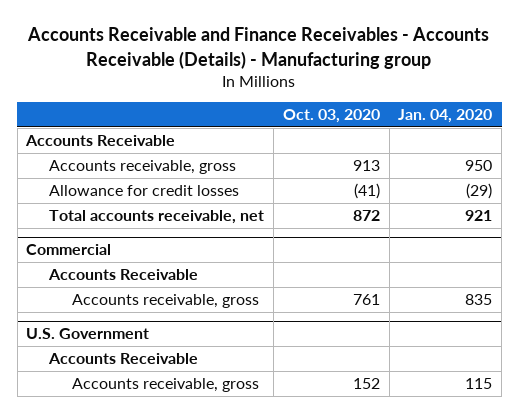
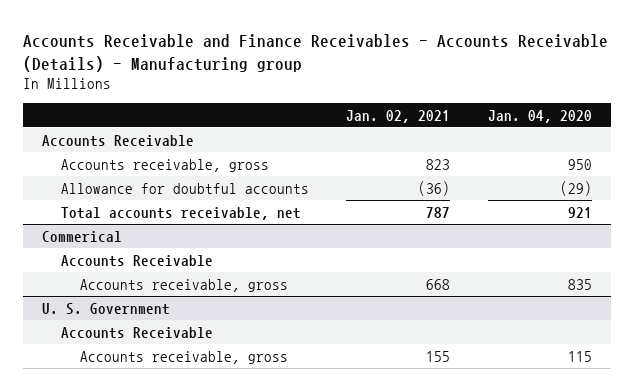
[282,108,380,123] Oct. 03, 2020 -> none
none -> [346,109,451,123] Jan. 02, 2021
[49,184,240,196] Allowance for credit losses -> [61,182,310,194] Allowance for doubtful accounts
[26,244,112,256] Commercial -> [42,230,123,242] Commerical
[26,328,150,340] U.S. Government -> [42,302,171,315] U. S. Government

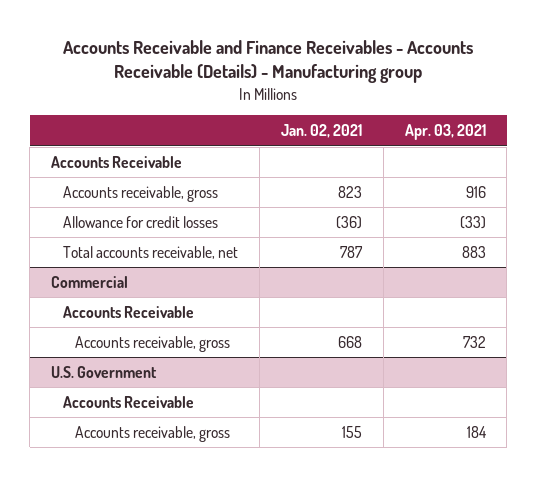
[487,109,592,123] Jan. 04, 2020 -> none
none -> [404,124,486,141] Apr. 03, 2021
[61,182,310,194] Allowance for doubtful accounts -> [63,215,219,228] Allowance for credit losses
[42,230,123,242] Commerical -> [51,275,129,288] Commercial
[42,302,171,315] U. S. Government -> [51,365,158,378] U.S. Government

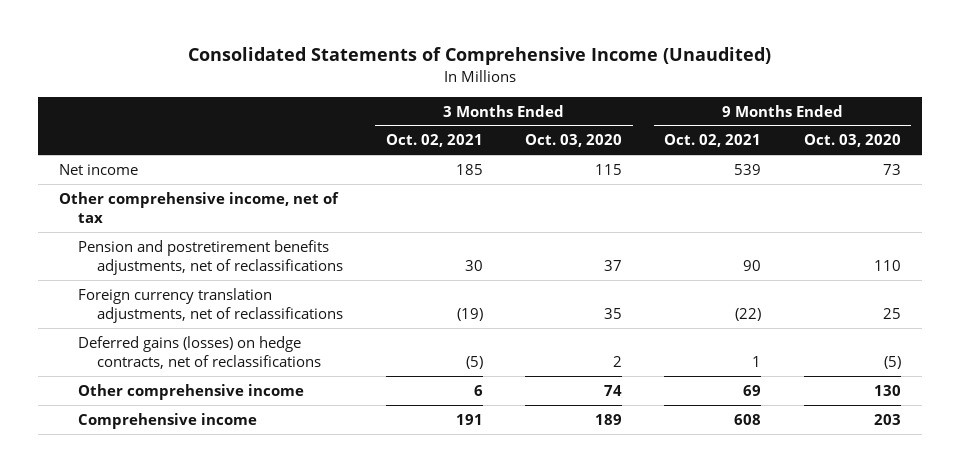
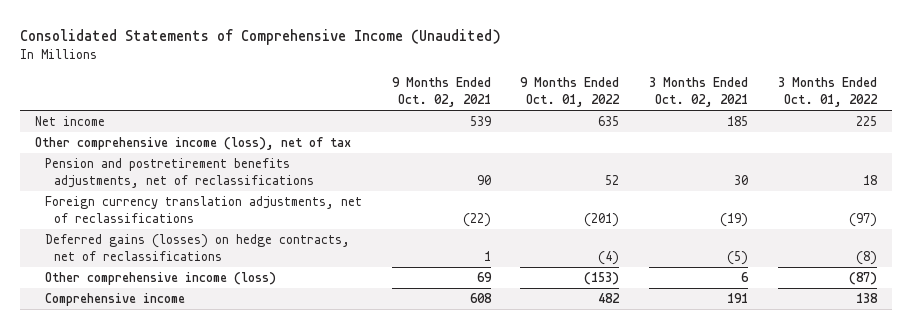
[525,134,623,148] Oct. 03, 2020 -> none
[803,134,901,148] Oct. 03, 2020 -> none
none -> [520,77,621,108] 9 Months Ended Oct. 01, 2022
none -> [778,77,879,108] 3 Months Ended Oct. 01, 2022
[59,191,340,223] Other comprehensive income, net of tax -> [35,137,352,151] Other comprehensive income (loss), net of tax
[78,383,305,400] Other comprehensive income -> [44,272,276,286] Other comprehensive income (loss)

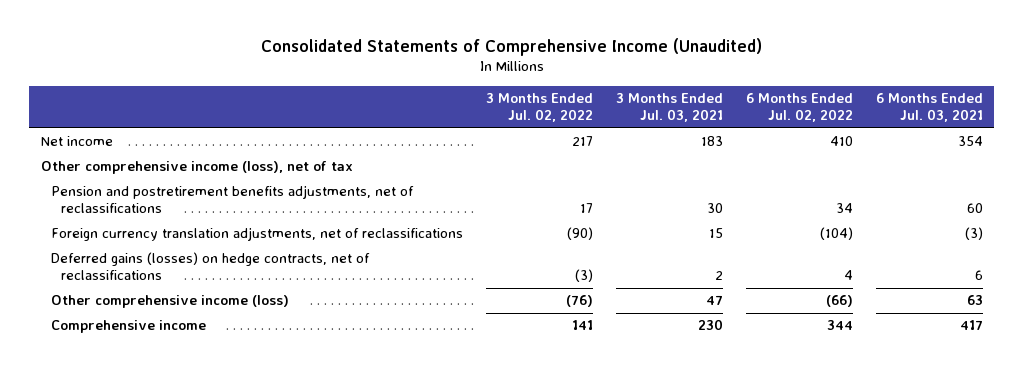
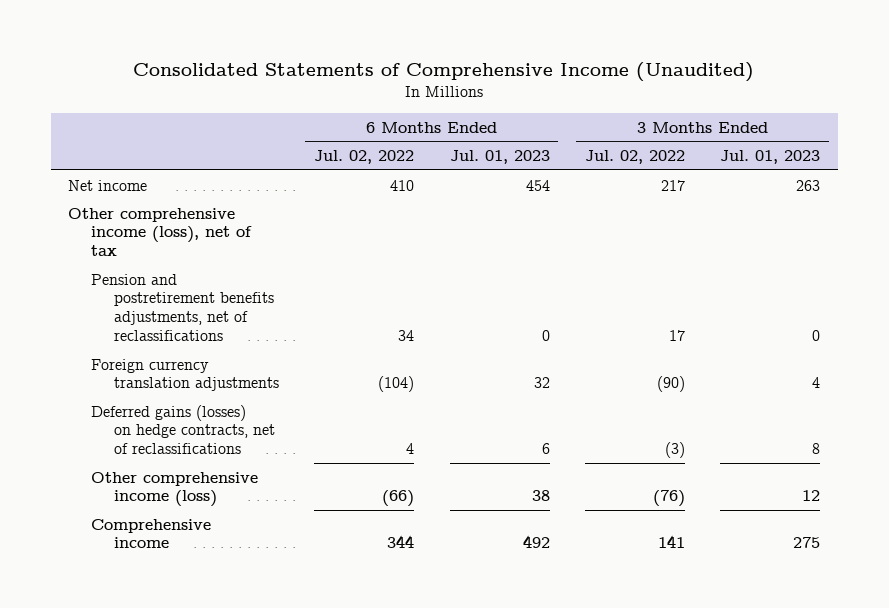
[615,93,723,123] 3 Months Ended Jul. 03, 2021 -> none
[875,93,983,123] 6 Months Ended Jul. 03, 2021 -> none
none -> [449,150,550,165] Jul. 01, 2023
none -> [720,150,821,165] Jul. 01, 2023
[51,227,464,242] Foreign currency translation adjustments, net of reclassifications -> [90,358,279,392] Foreign currency translation adjustments

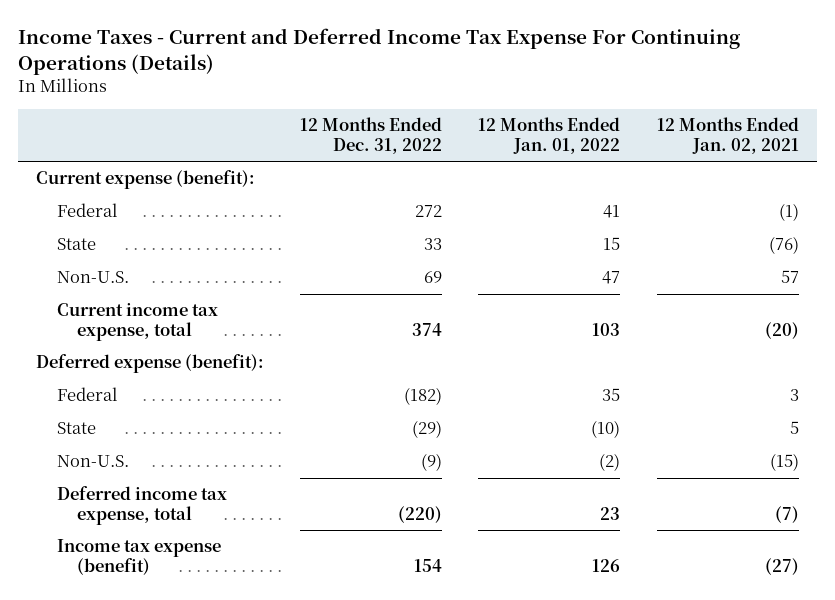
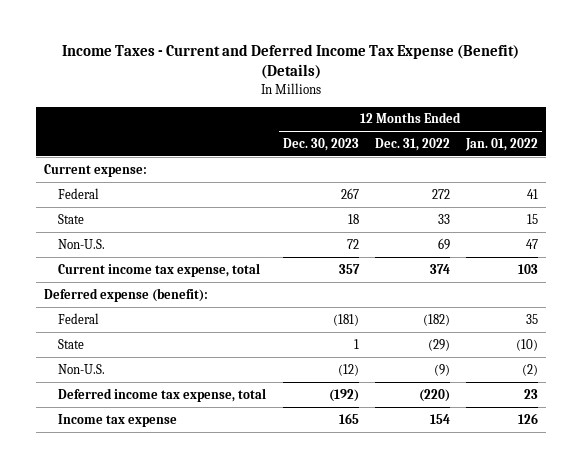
[17,27,740,75] Income Taxes - Current and Deferred Income Tax Expense For Continuing Operations (Details) -> [61,43,519,80] Income Taxes - Current and Deferred Income Tax Expense (Benefit) (Details)
[656,116,799,154] 12 Months Ended Jan. 02, 2021 -> none
none -> [282,137,359,151] Dec. 30, 2023
[35,170,255,190] Current expense (benefit): -> [43,163,147,177] Current expense:
[56,539,221,576] Income tax expense (benefit) -> [58,413,178,427] Income tax expense

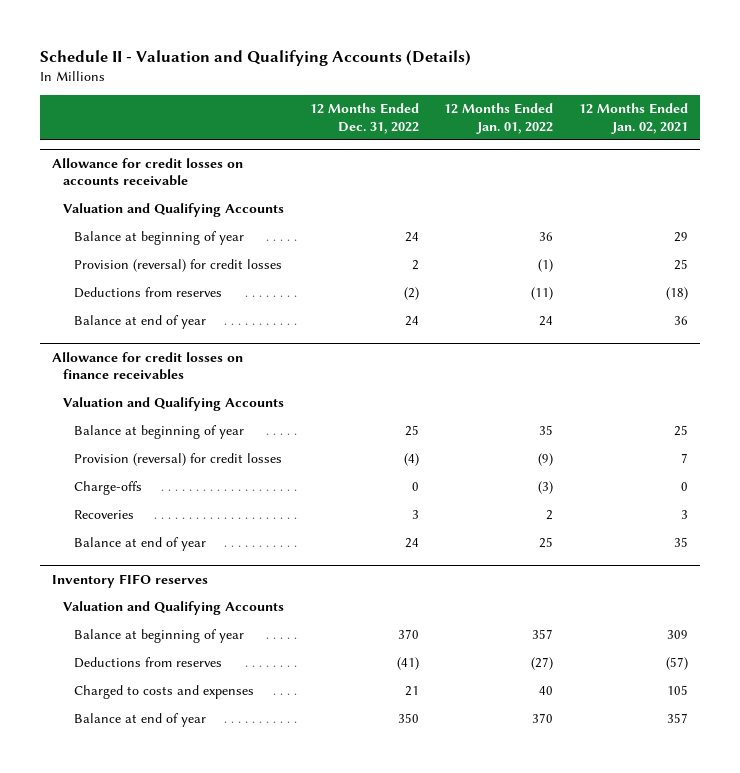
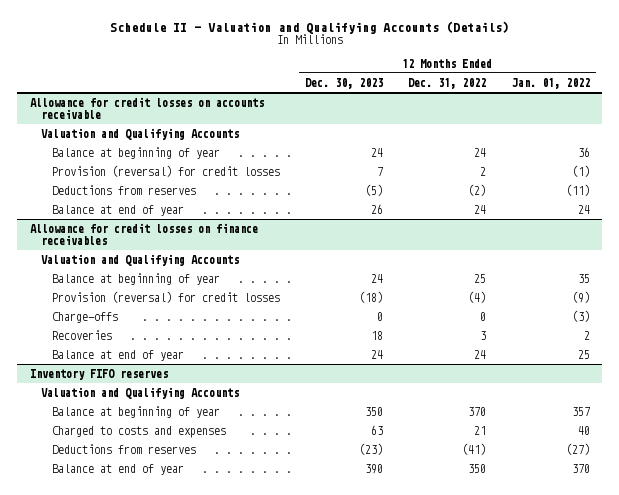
[578,103,688,134] 12 Months Ended Jan. 02, 2021 -> none
none -> [304,77,383,89] Dec. 30, 2023
[73,657,222,669] Deductions from reserves -> [51,443,196,454] Deductions from reserves

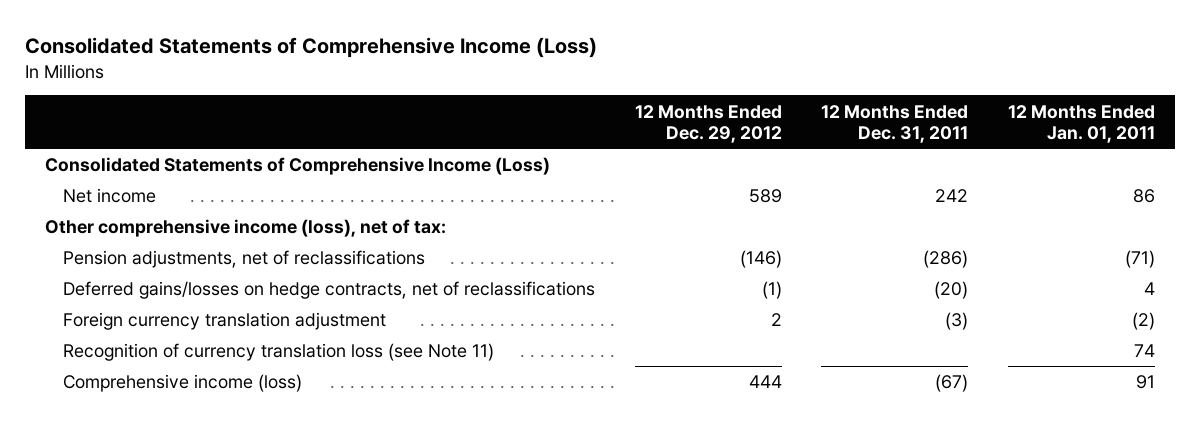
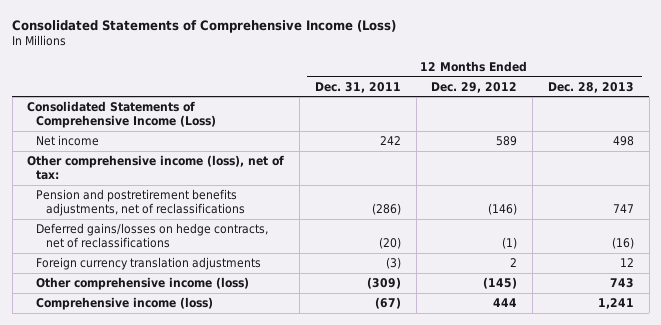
[1008,104,1156,143] 12 Months Ended Jan. 01, 2011 -> none
none -> [547,81,634,93] Dec. 28, 2013
[62,250,425,269] Pension adjustments, net of reclassifications -> [36,189,245,217] Pension and postretirement benefits adjustments, net of reclassifications
[62,343,494,362] Recognition of currency translation loss (see Note 11) -> none
[62,312,386,331] Foreign currency translation adjustment -> [36,257,262,271] Foreign currency translation adjustments
none -> [36,277,250,291] Other comprehensive income (loss)

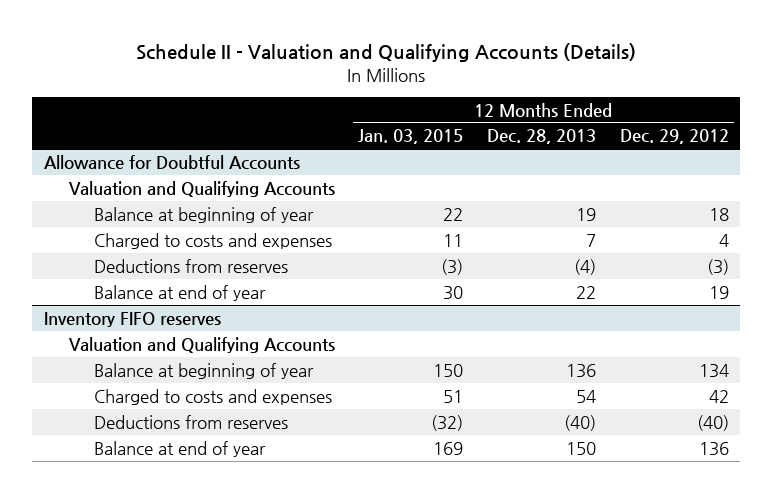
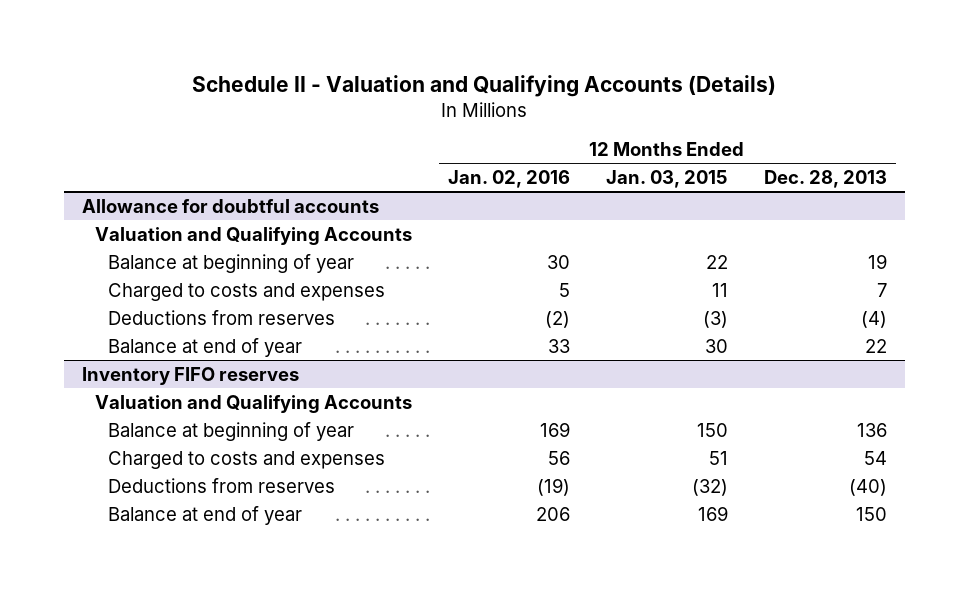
[619,129,729,145] Dec. 29, 2012 -> none
none -> [448,170,571,189] Jan. 02, 2016
[43,154,300,170] Allowance for Doubtful Accounts -> [81,198,379,213] Allowance for doubtful accounts

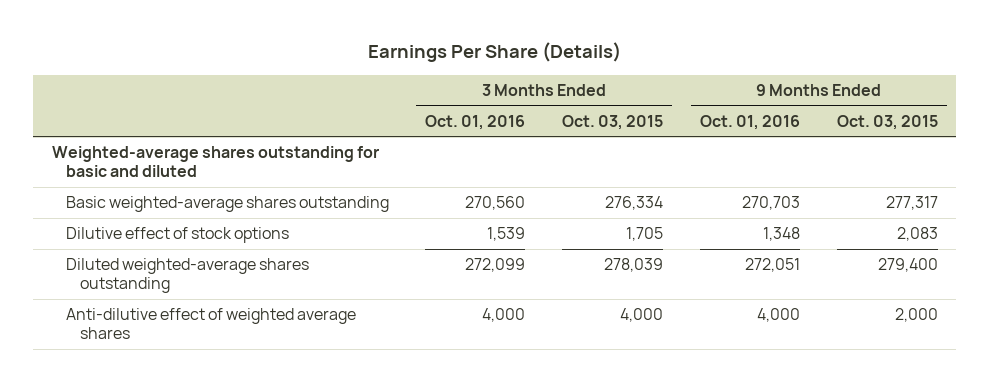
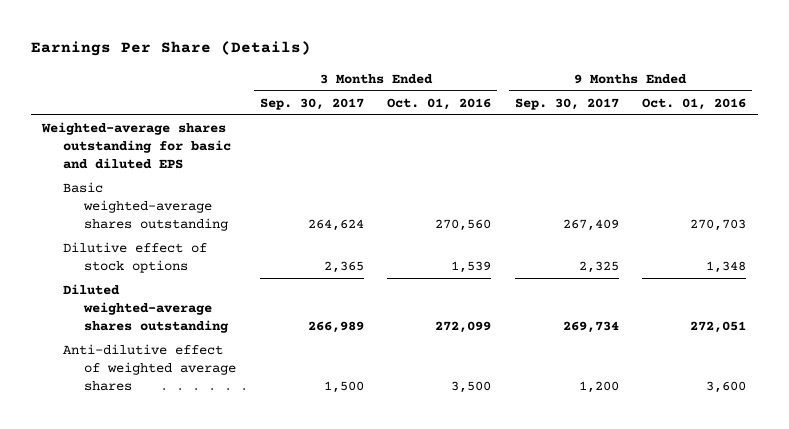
[562,114,664,130] Oct. 03, 2015 -> none
[836,114,938,130] Oct. 03, 2015 -> none
none -> [259,97,364,110] Sep. 30, 2017
none -> [514,97,619,110] Sep. 30, 2017
[51,146,379,178] Weighted-average shares outstanding for basic and diluted -> [41,122,232,170] Weighted-average shares outstanding for basic and diluted EPS
[482,308,526,323] 4,000 -> [451,381,492,394] 3,500
[757,308,801,323] 4,000 -> [706,381,747,394] 3,600

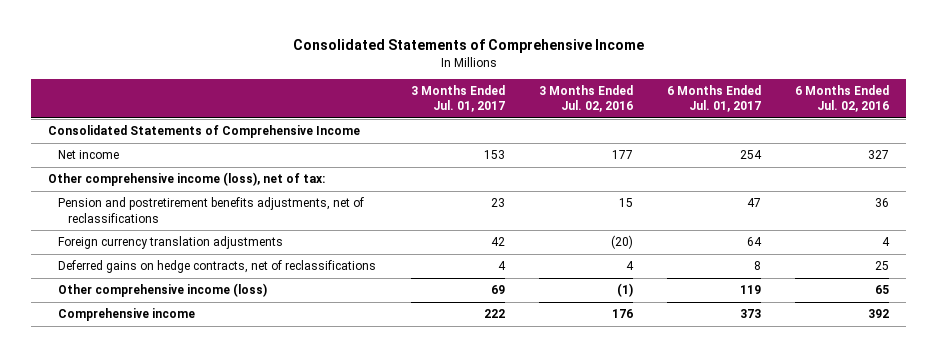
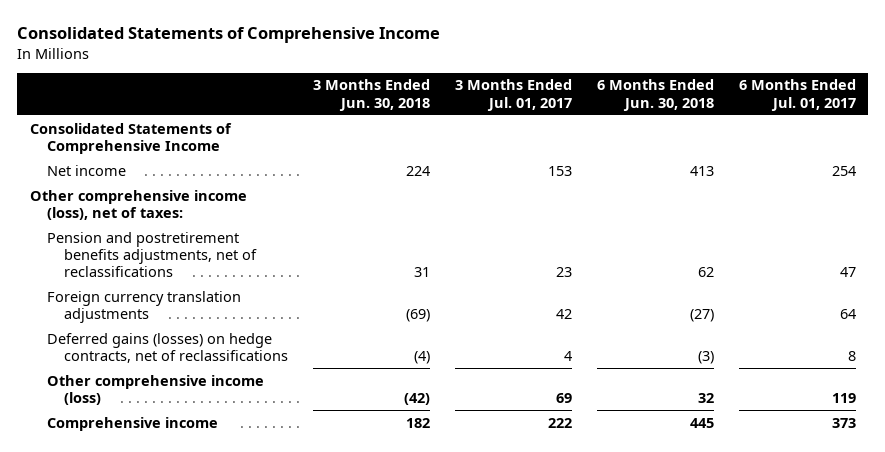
[538,85,633,113] 3 Months Ended Jul. 02, 2016 -> none
[795,85,890,113] 6 Months Ended Jul. 02, 2016 -> none
none -> [312,79,430,111] 3 Months Ended Jun. 30, 2018
none -> [596,79,714,111] 6 Months Ended Jun. 30, 2018
[48,172,326,187] Other comprehensive income (loss), net of tax: -> [29,189,247,220] Other comprehensive income (loss), net of taxes:
[58,260,377,274] Deferred gains on hedge contracts, net of reclassifications -> [46,332,288,363] Deferred gains (losses) on hedge contracts, net of reclassifications

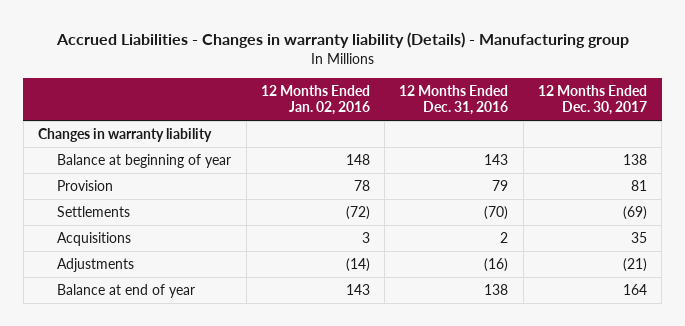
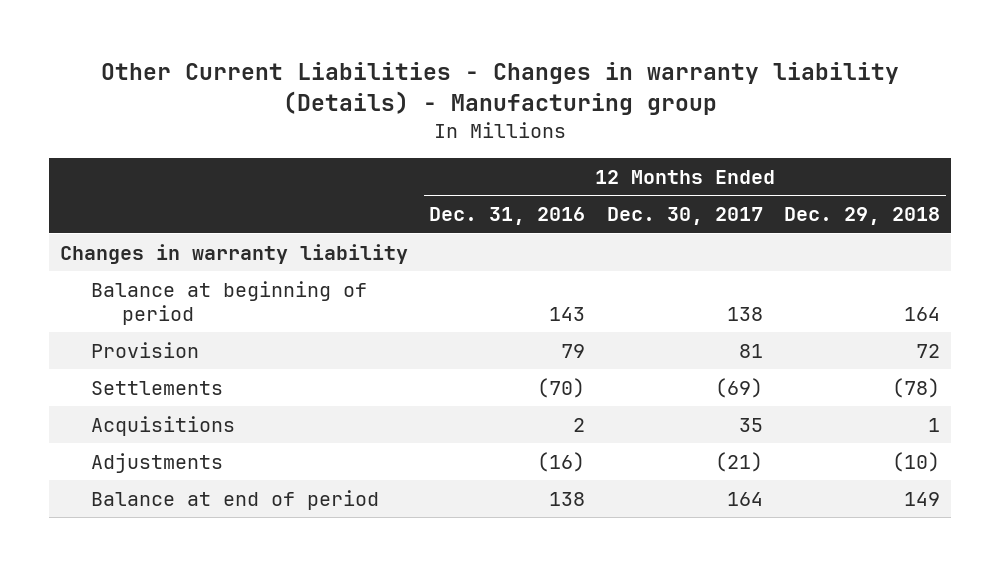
[55,32,629,49] Accrued Liabilities - Changes in warranty liability (Details) - Manufacturing group -> [101,62,900,115] Other Current Liabilities - Changes in warranty liability (Details) - Manufacturing group
[260,84,370,116] 12 Months Ended Jan. 02, 2016 -> none
none -> [784,207,941,226] Dec. 29, 2018
[57,153,232,168] Balance at beginning of year -> [90,281,367,325] Balance at beginning of period
[57,283,196,298] Balance at end of year -> [90,490,379,511] Balance at end of period

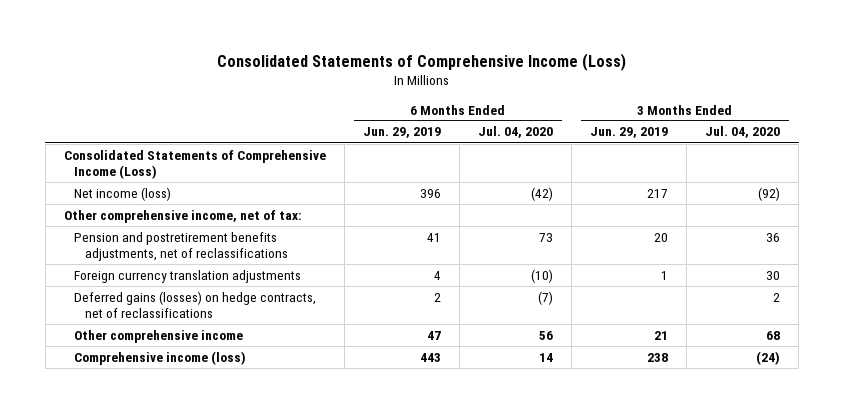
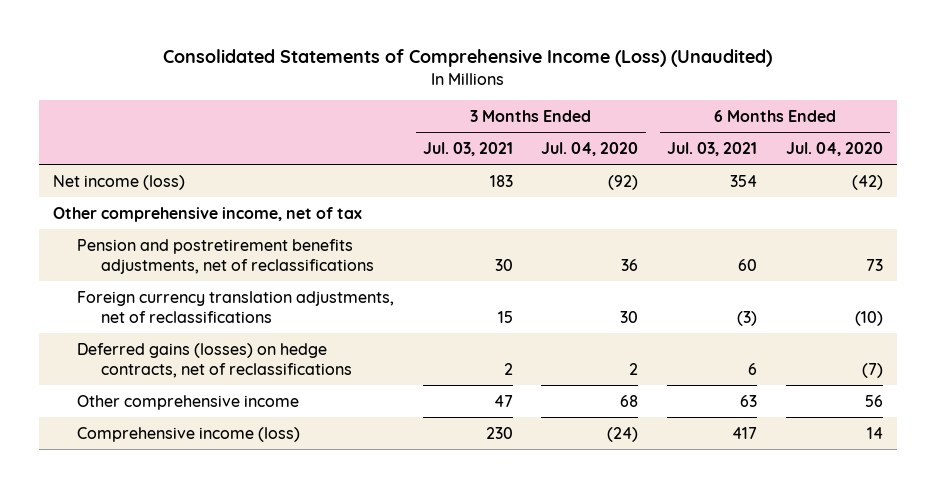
[216,52,626,71] Consolidated Statements of Comprehensive Income (Loss) -> [162,49,772,68] Consolidated Statements of Comprehensive Income (Loss) (Unaudited)
[362,127,441,139] Jun. 29, 2019 -> none
[589,127,668,139] Jun. 29, 2019 -> none
none -> [422,141,513,156] Jul. 03, 2021
none -> [667,141,758,156] Jul. 03, 2021
[63,149,326,180] Consolidated Statements of Comprehensive Income (Loss) -> none
[63,209,302,223] Other comprehensive income, net of tax: -> [52,206,362,222] Other comprehensive income, net of tax
[74,269,302,283] Foreign currency translation adjustments -> [77,290,395,323] Foreign currency translation adjustments, net of reclassifications

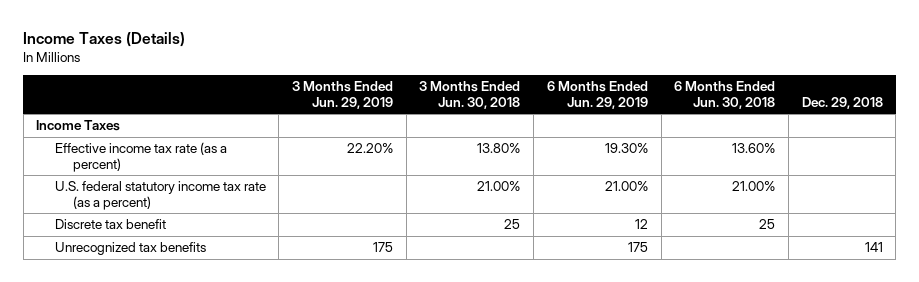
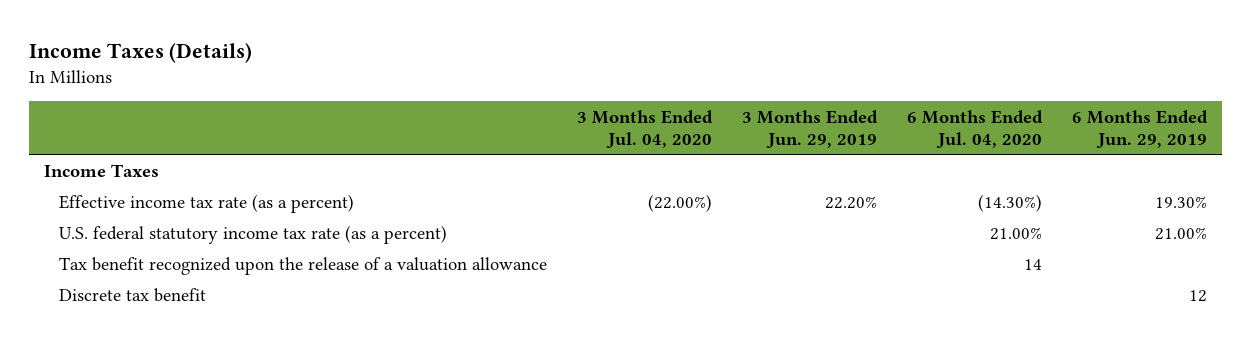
[419,81,521,109] 3 Months Ended Jun. 30, 2018 -> none
[674,81,776,109] 6 Months Ended Jun. 30, 2018 -> none
[801,96,883,109] Dec. 29, 2018 -> none
none -> [576,109,713,150] 3 Months Ended Jul. 04, 2020
none -> [907,109,1044,150] 6 Months Ended Jul. 04, 2020
none -> [58,257,547,276] Tax benefit recognized upon the release of a valuation allowance
[54,242,206,256] Unrecognized tax benefits -> none

